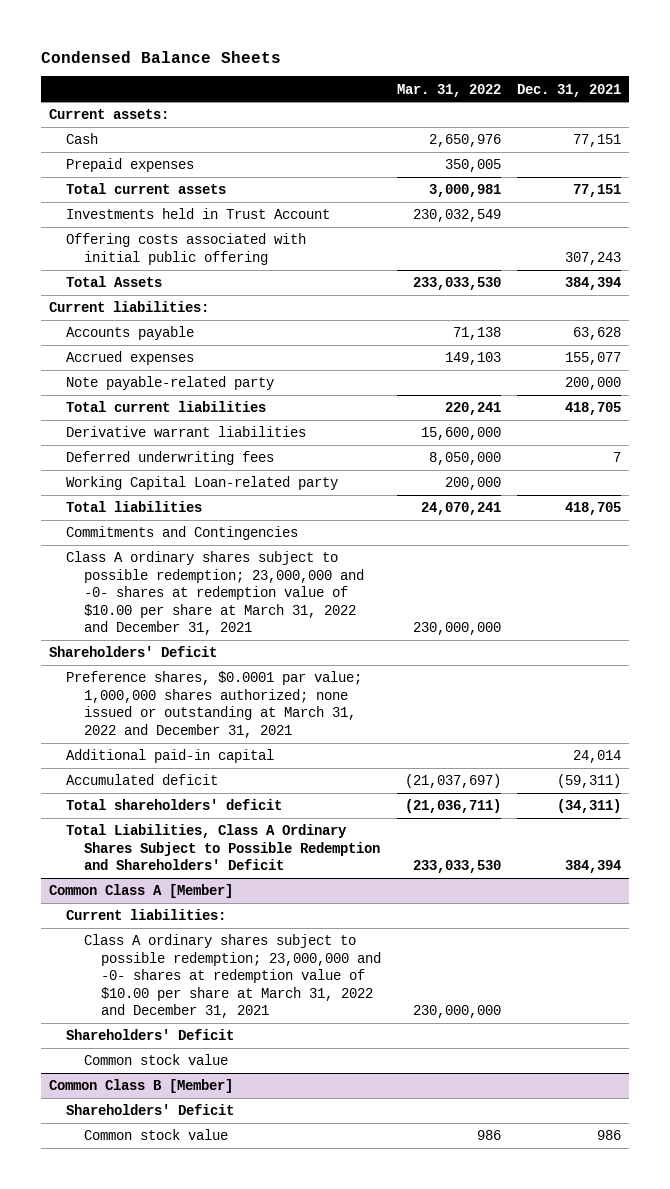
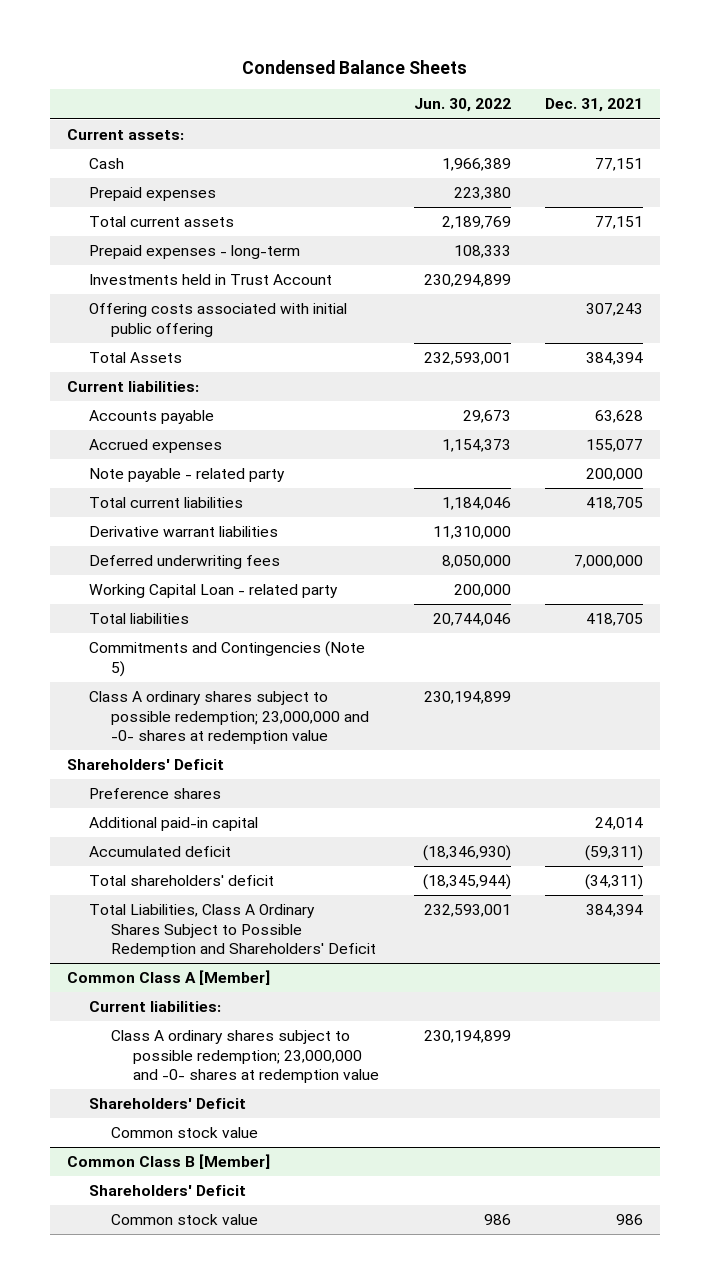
[396,83,501,97] Mar. 31, 2022 -> none
none -> [413,98,511,113] Jun. 30, 2022
none -> [89,245,301,260] Prepaid expenses - long-term
[66,376,275,391] Note payable-related party -> [89,468,286,483] Note payable - related party
[612,452,621,463] 7 -> [573,555,643,569] 7,000,000
[66,476,339,491] Working Capital Loan-related party -> [89,584,339,599] Working Capital Loan - related party
[66,526,299,541] Commitments and Contingencies -> [89,641,366,677] Commitments and Contingencies (Note 5)
[66,551,364,636] Class A ordinary shares subject to possible redemption; 23,000,000 and -0- shares at redemption value of $10.00 per share at March 31, 2022 and December 31, 2021 -> [89,691,370,745] Class A ordinary shares subject to possible redemption; 23,000,000 and -0- shares at redemption value
[66,671,363,738] Preference shares, $0.0001 par value; 1,000,000 shares authorized; none issued or outstanding at March 31, 2022 and December 31, 2021 -> [89,788,222,800] Preference shares
[83,934,381,1019] Class A ordinary shares subject to possible redemption; 23,000,000 and -0- shares at redemption value of $10.00 per share at March 31, 2022 and December 31, 2021 -> [111,1030,380,1084] Class A ordinary shares subject to possible redemption; 23,000,000 and -0- shares at redemption value

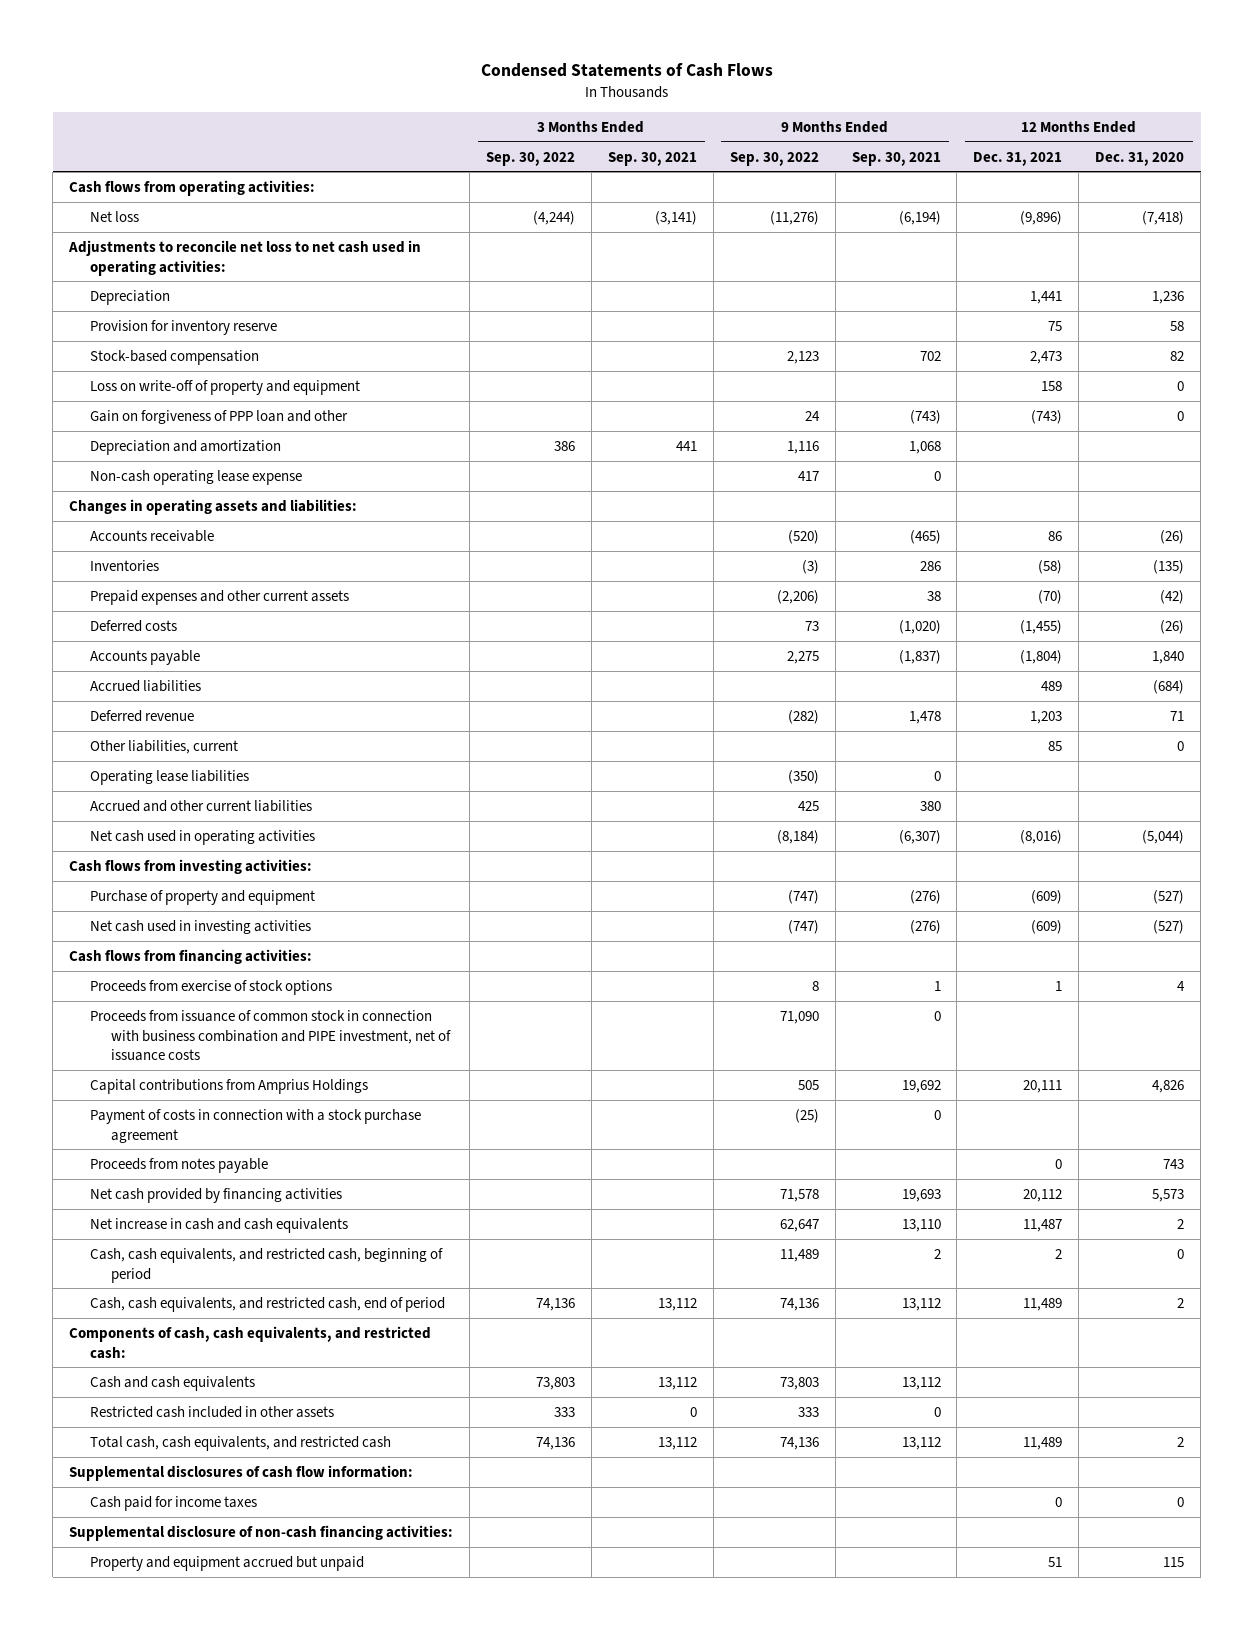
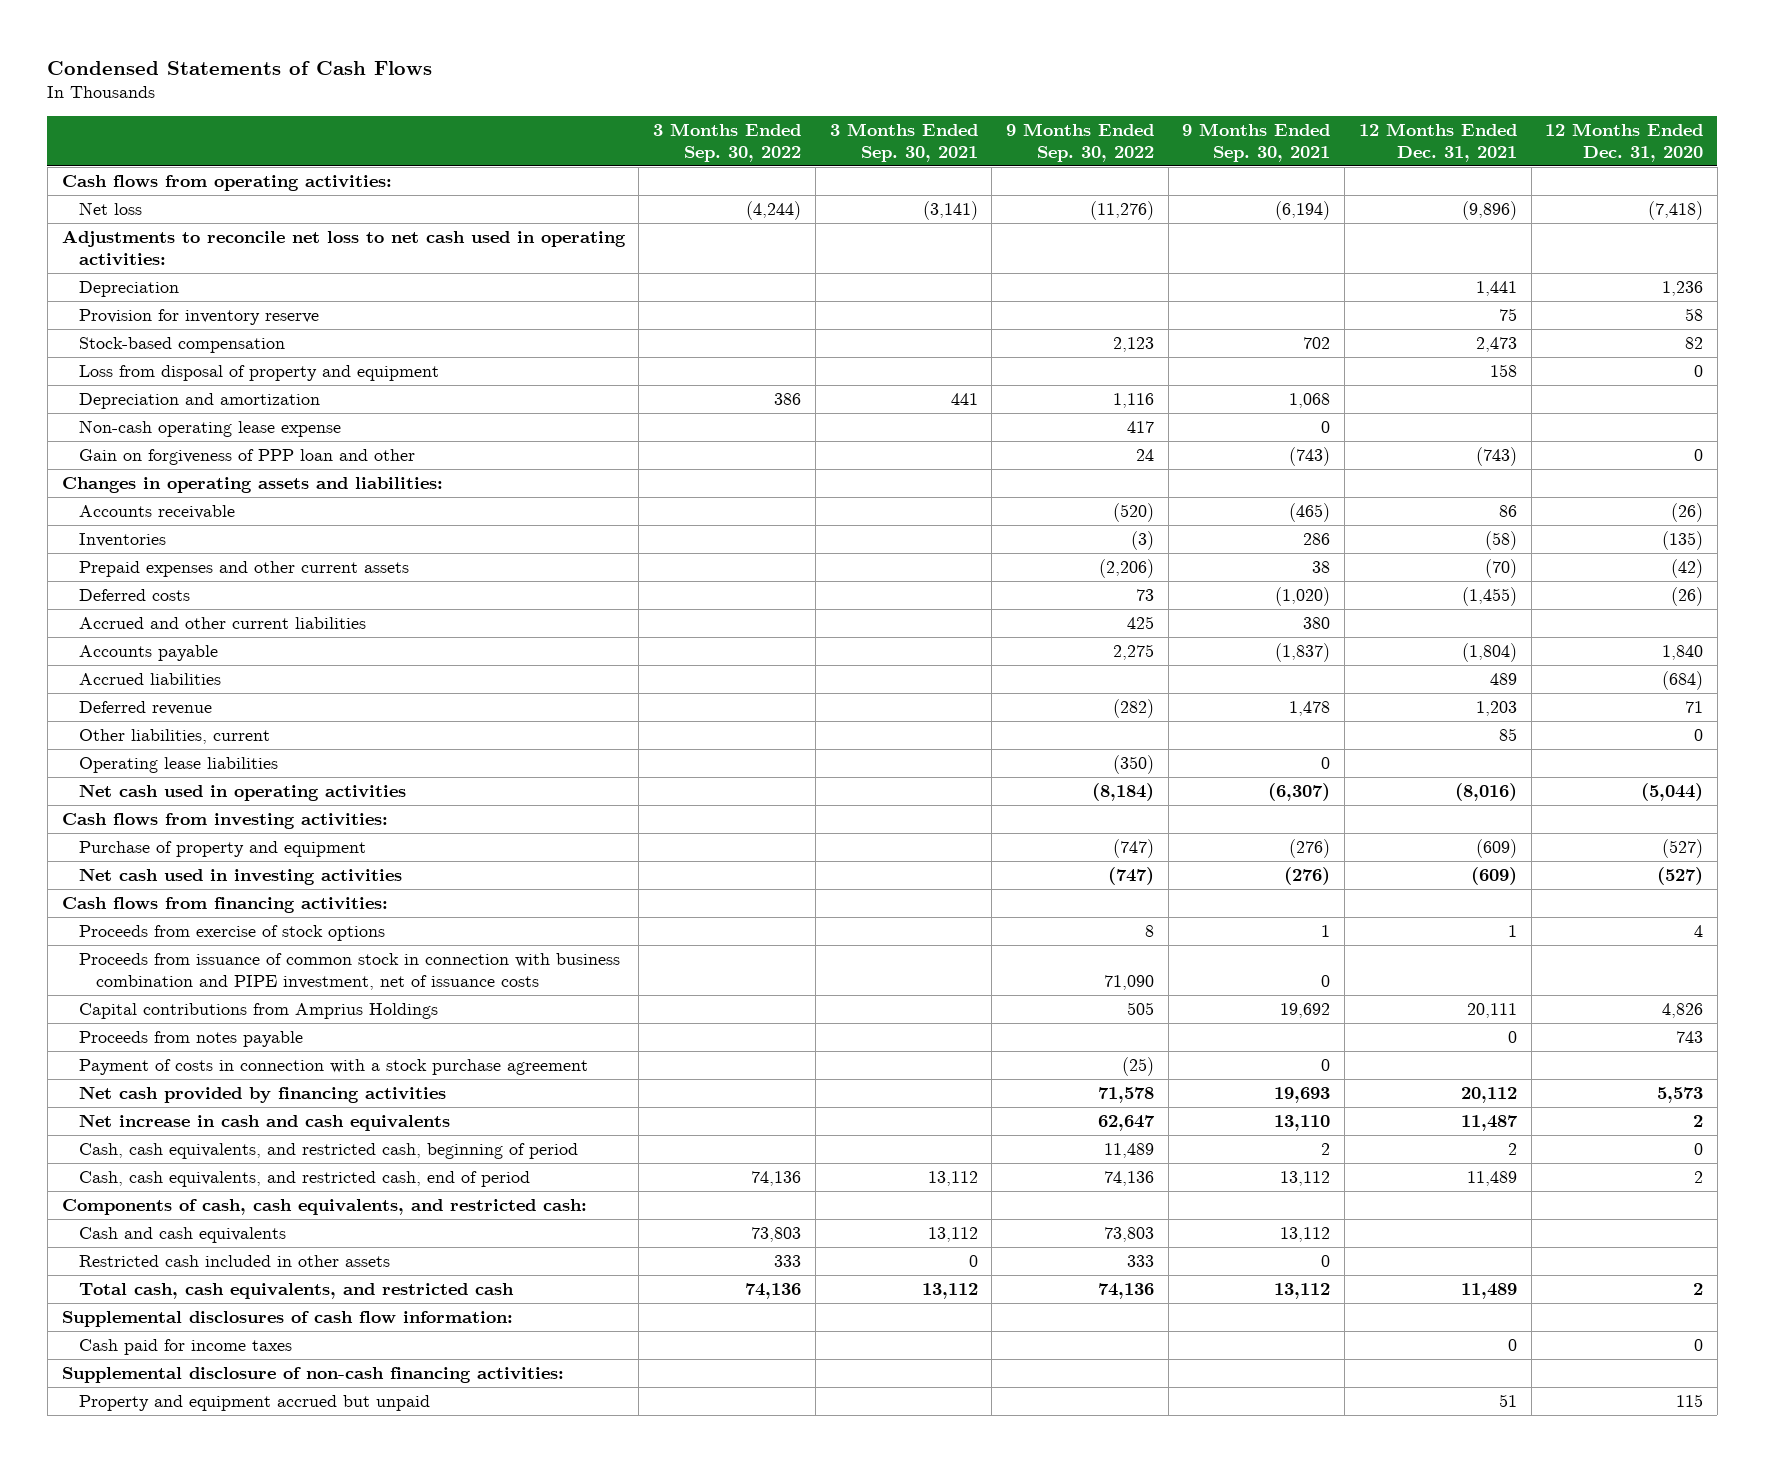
[90,379,361,395] Loss on write-off of property and equipment -> [78,364,439,381] Loss from disposal of property and equipment
[90,409,349,424] Gain on forgiveness of PPP loan and other -> [78,448,415,465] Gain on forgiveness of PPP loan and other
[90,799,313,812] Accrued and other current liabilities -> [78,616,366,629] Accrued and other current liabilities
[90,1108,422,1143] Payment of costs in connection with a stock purchase agreement -> [78,1058,588,1075] Payment of costs in connection with a stock purchase agreement

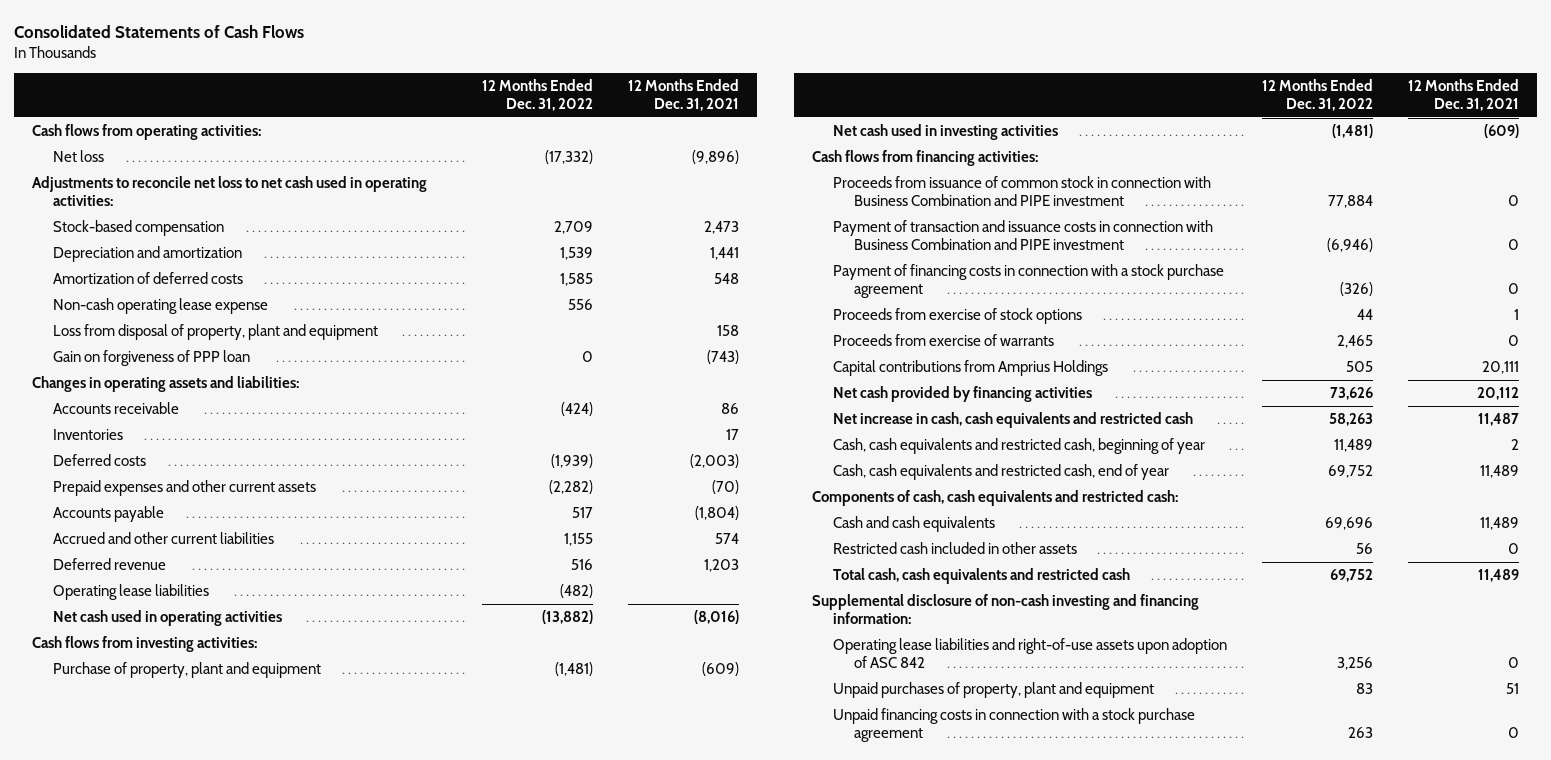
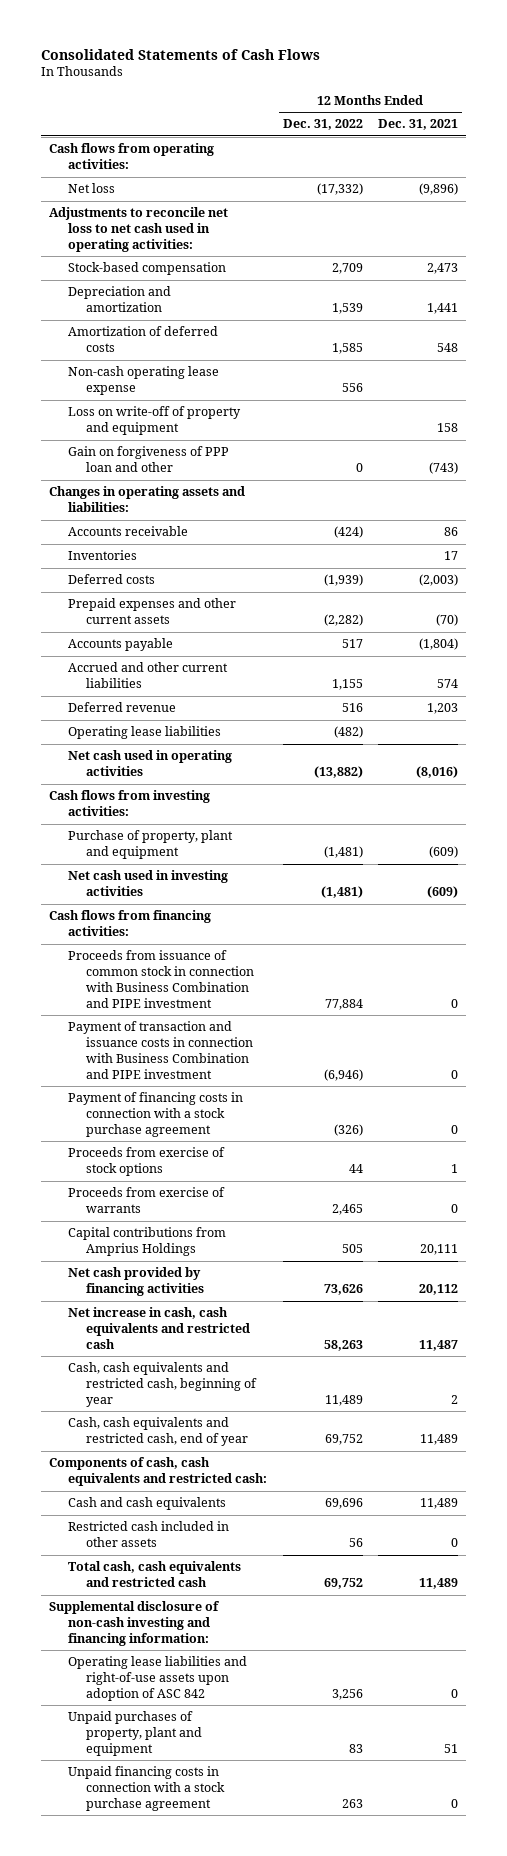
[52,324,378,341] Loss from disposal of property, plant and equipment -> [67,406,241,436] Loss on write-off of property and equipment
[52,350,250,367] Gain on forgiveness of PPP loan -> [67,446,229,473] Gain on forgiveness of PPP loan and other

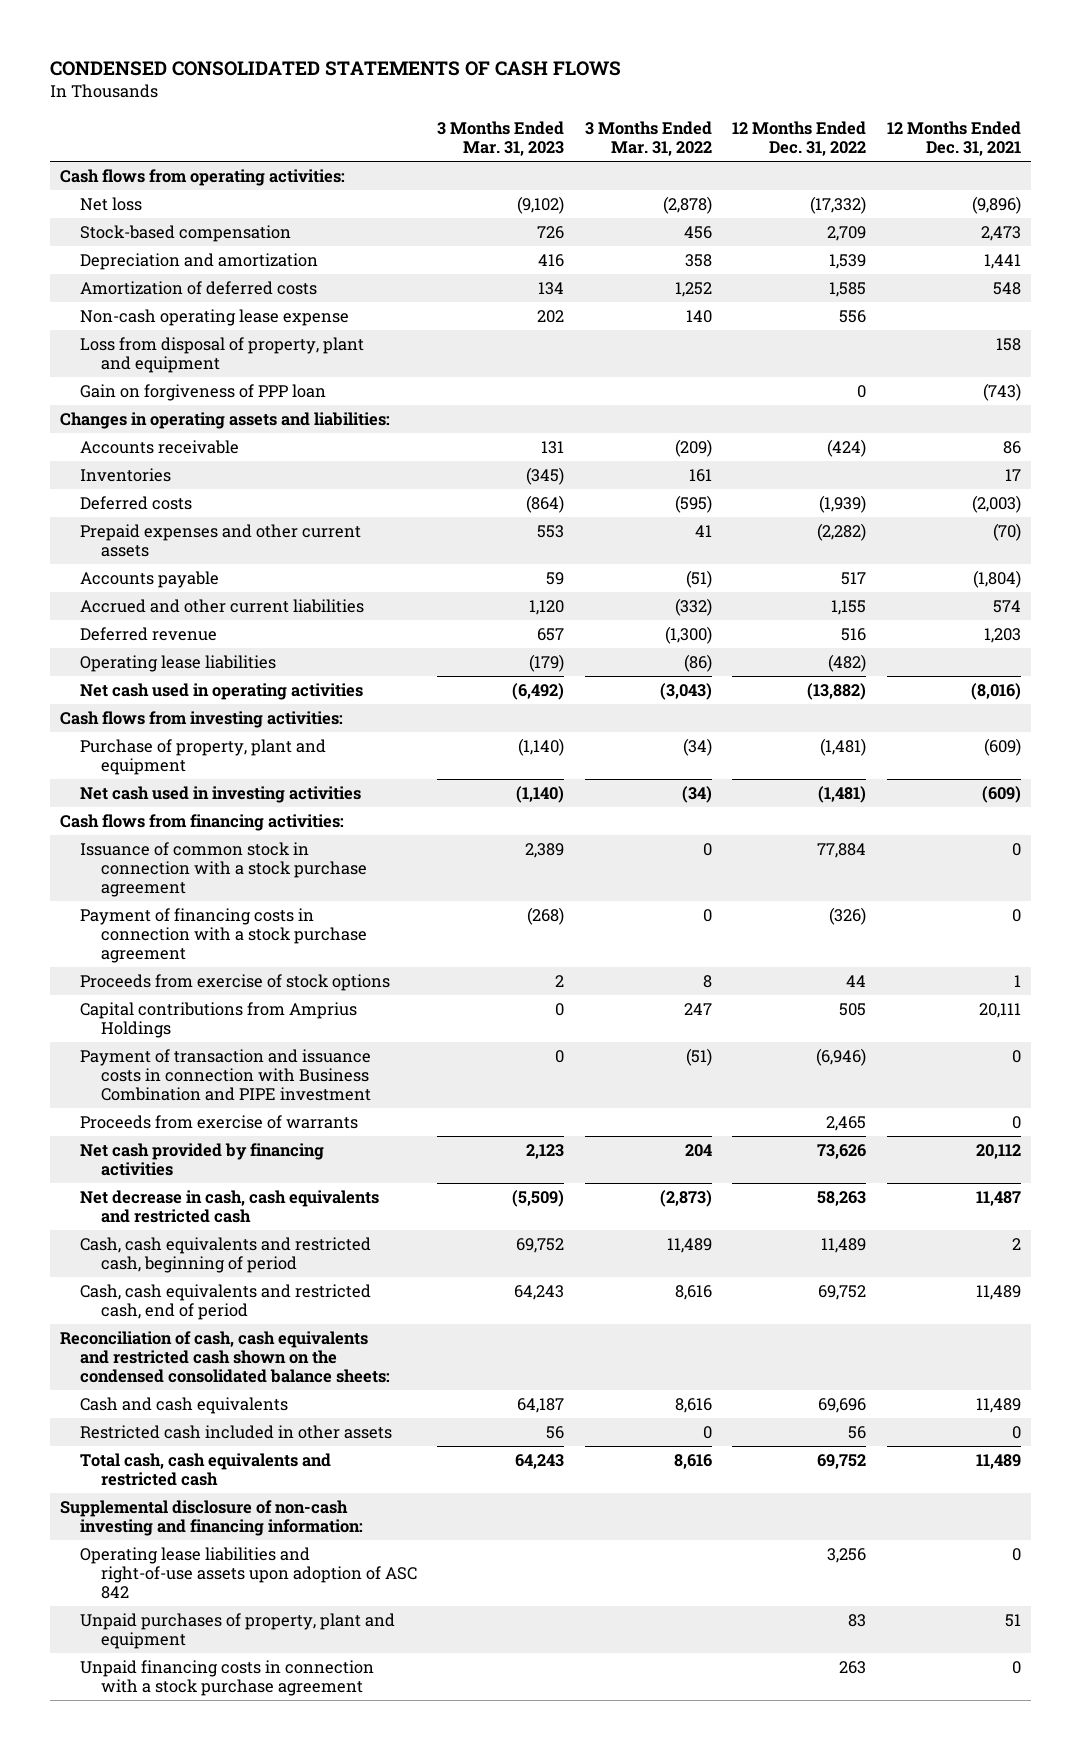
[40,48,320,60] Consolidated Statements of Cash Flows -> [49,61,621,77] CONDENSED CONSOLIDATED STATEMENTS OF CASH FLOWS
none -> [437,120,565,156] 3 Months Ended Mar. 31, 2023
none -> [584,120,712,156] 3 Months Ended Mar. 31, 2022
[48,207,228,252] Adjustments to reconcile net loss to net cash used in operating activities: -> none
[67,406,241,436] Loss on write-off of property and equipment -> [80,336,365,373] Loss from disposal of property, plant and equipment
[67,446,229,473] Gain on forgiveness of PPP loan and other -> [80,383,327,401] Gain on forgiveness of PPP loan
[67,950,255,1008] Proceeds from issuance of common stock in connection with Business Combination and PIPE investment -> [80,841,367,898] Issuance of common stock in connection with a stock purchase agreement
[67,1021,254,1079] Payment of transaction and issuance costs in connection with Business Combination and PIPE investment -> [80,1048,372,1102] Payment of transaction and issuance costs in connection with Business Combination and PIPE investment
[67,1187,225,1214] Proceeds from exercise of warrants -> [80,1114,359,1129] Proceeds from exercise of warrants
[67,1307,251,1349] Net increase in cash, cash equivalents and restricted cash -> [80,1189,380,1223] Net decrease in cash, cash equivalents and restricted cash
[67,1362,258,1407] Cash, cash equivalents and restricted cash, beginning of year -> [80,1236,372,1273] Cash, cash equivalents and restricted cash, beginning of period
[67,1417,249,1447] Cash, cash equivalents and restricted cash, end of year -> [80,1283,372,1320] Cash, cash equivalents and restricted cash, end of period
[48,1457,267,1487] Components of cash, cash equivalents and restricted cash: -> [60,1330,391,1384] Reconciliation of cash, cash equivalents and restricted cash shown on the condensed consolidated balance sheets:

